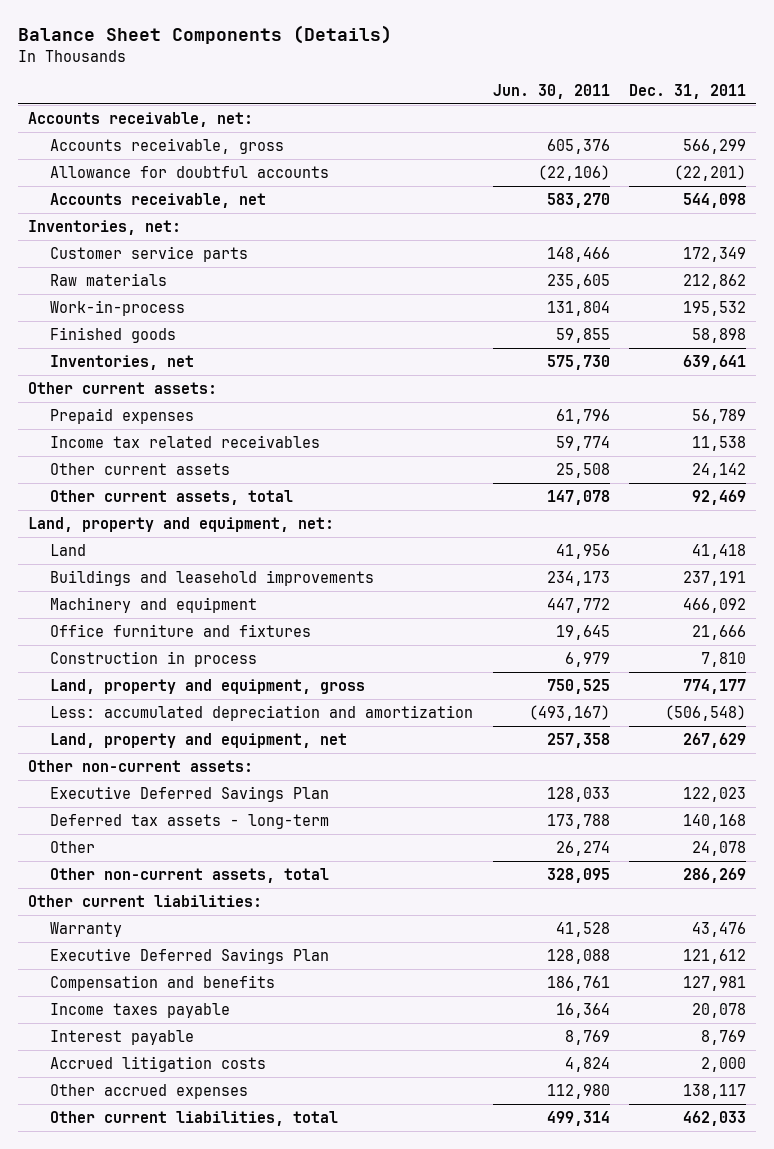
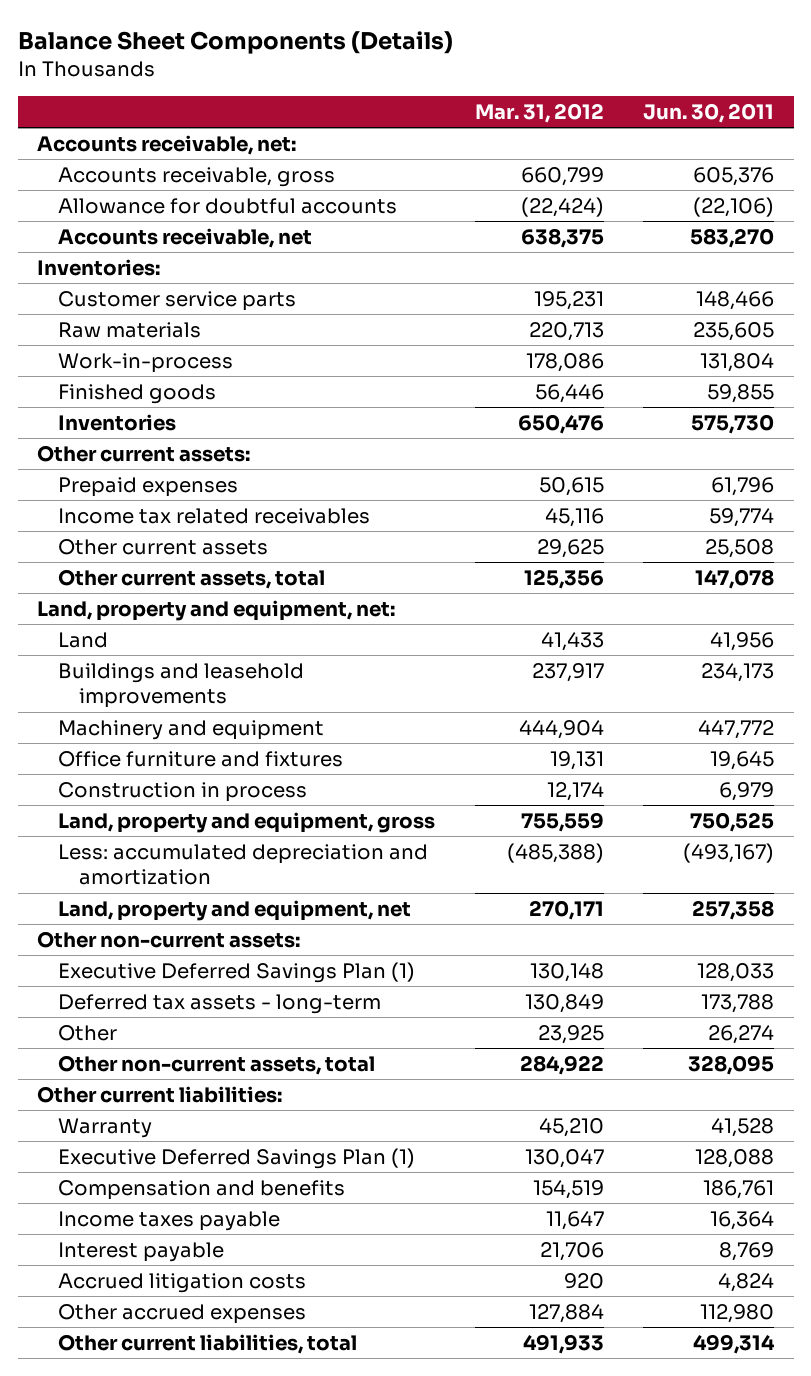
[629,83,747,99] Dec. 31, 2011 -> none
none -> [474,102,604,123] Mar. 31, 2012
[27,219,181,235] Inventories, net: -> [37,258,161,276] Inventories:
[49,354,194,370] Inventories, net -> [58,413,177,431] Inventories
[49,785,329,802] Executive Deferred Savings Plan -> [58,961,416,983] Executive Deferred Savings Plan (1)
[49,947,329,964] Executive Deferred Savings Plan -> [58,1147,416,1169] Executive Deferred Savings Plan (1)

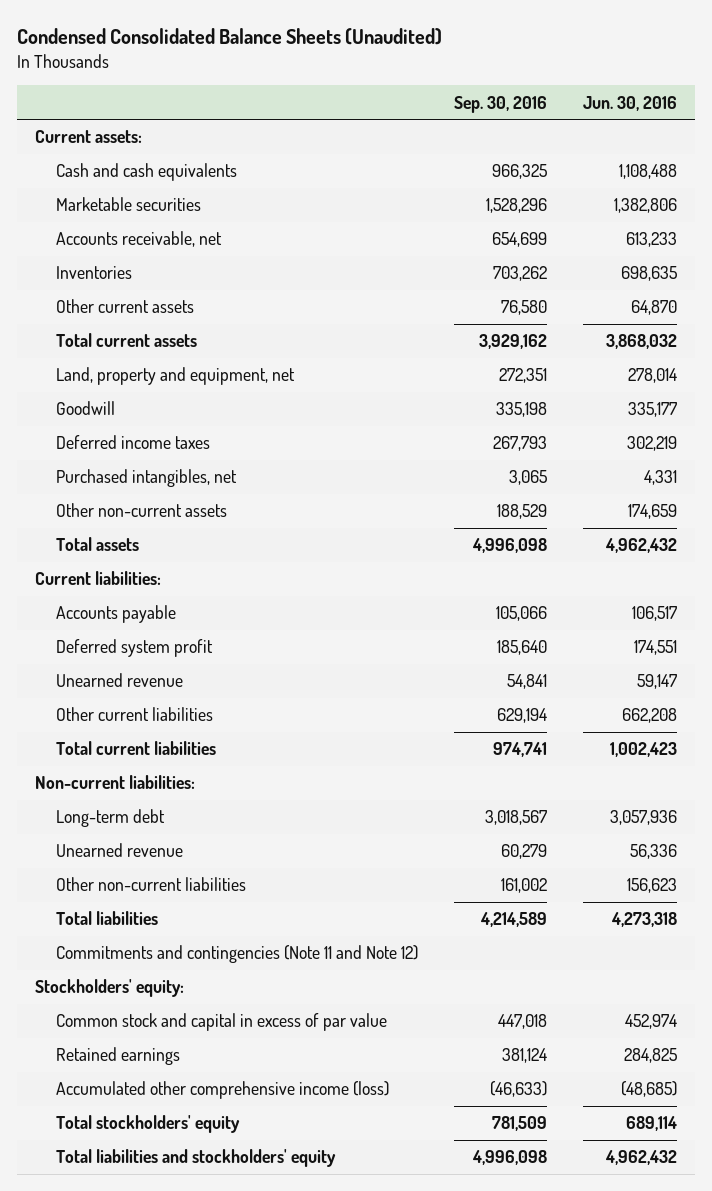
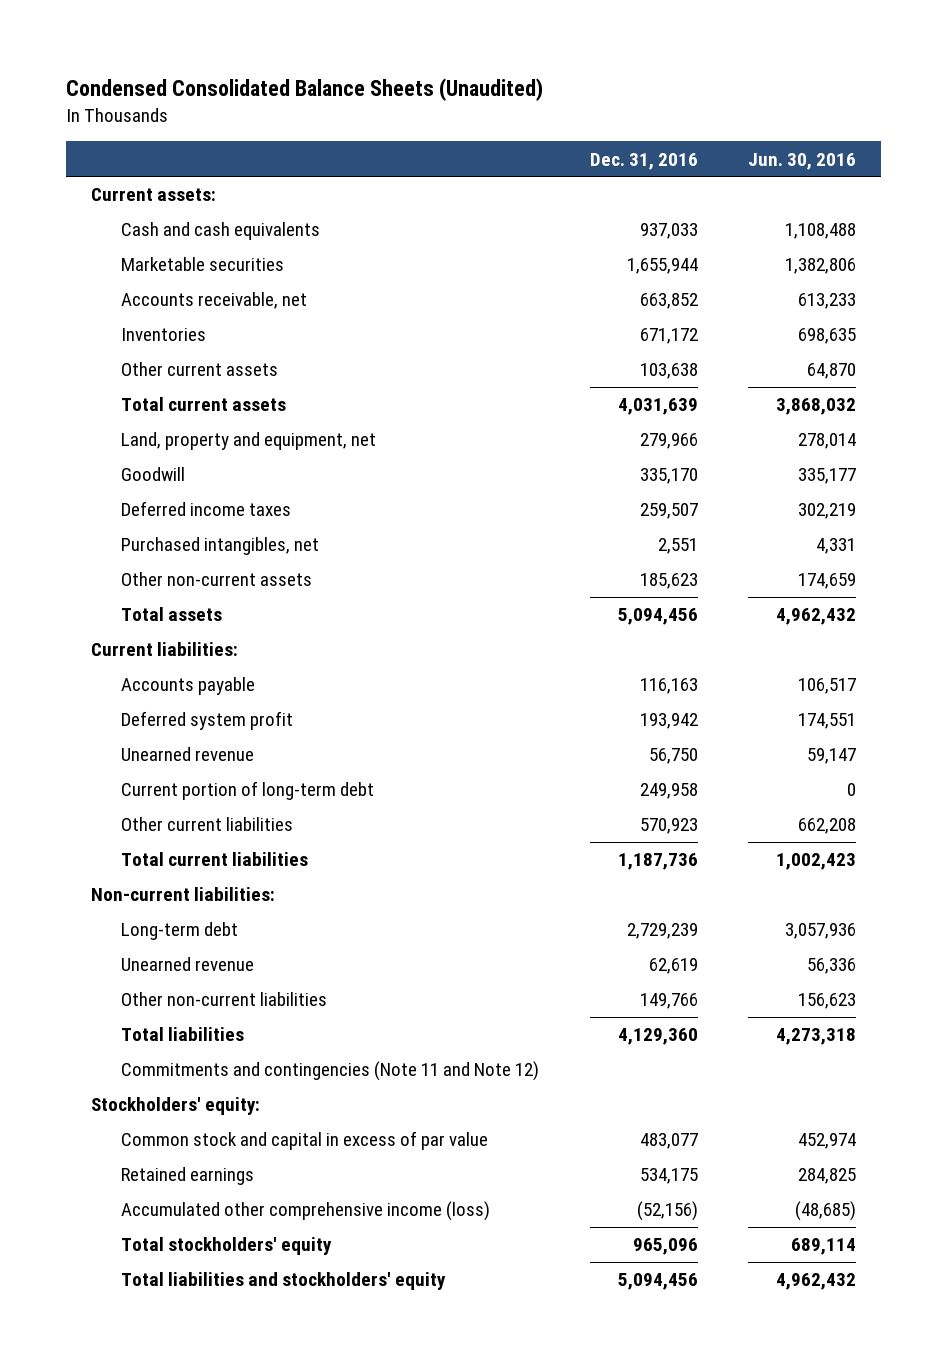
[454,95,548,113] Sep. 30, 2016 -> none
none -> [589,152,698,170] Dec. 31, 2016
none -> [121,781,375,801] Current portion of long-term debt

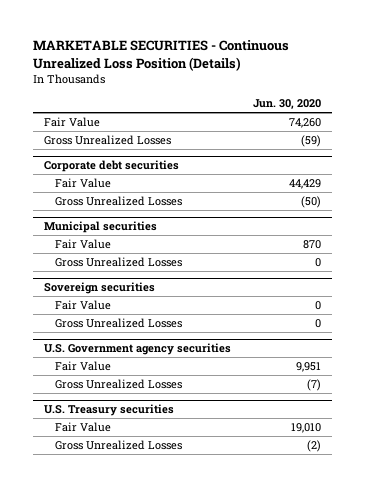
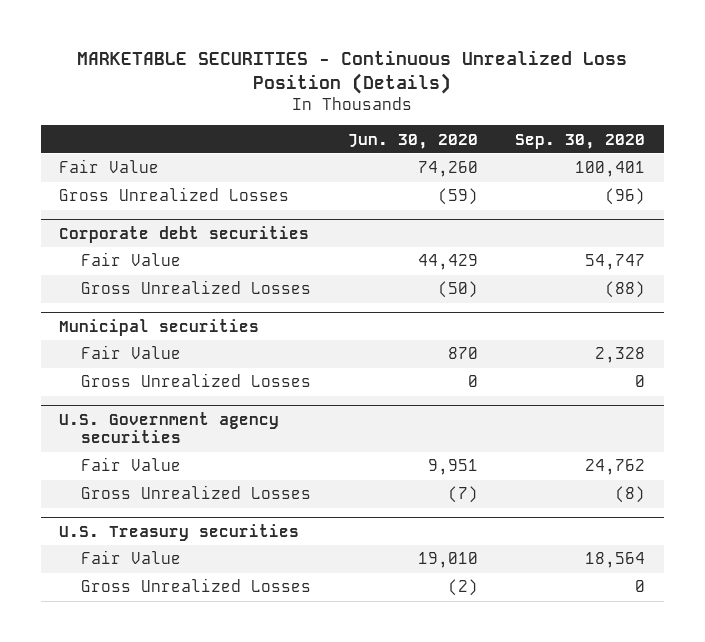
none -> [515,133,646,149] Sep. 30, 2020
[43,282,155,295] Sovereign securities -> none
[54,300,111,311] Fair Value -> none
[54,318,182,329] Gross Unrealized Losses -> none

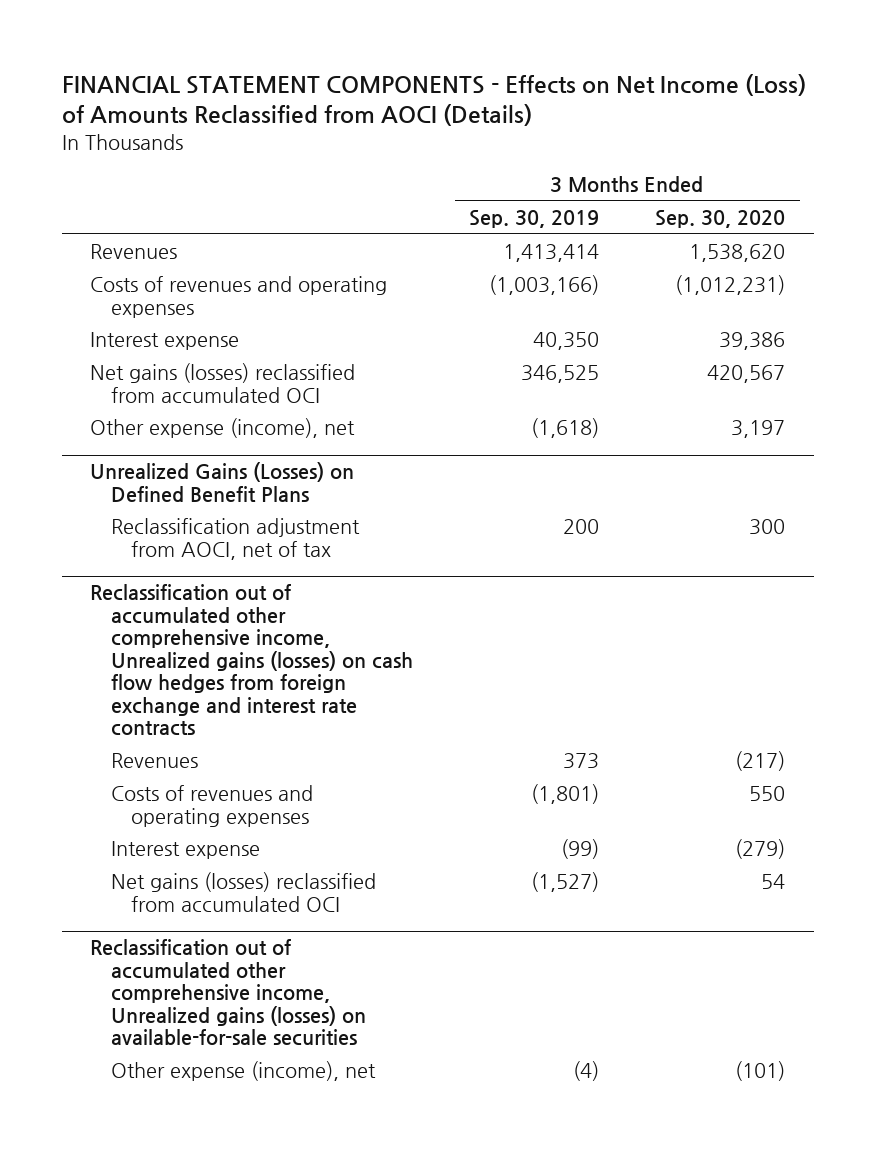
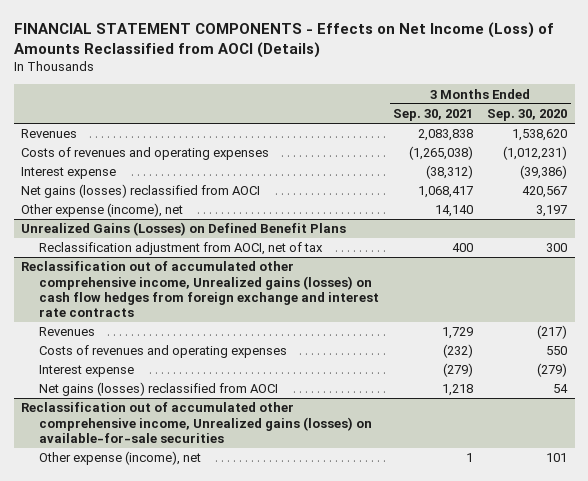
[469,210,600,229] Sep. 30, 2019 -> none
none -> [393,109,474,122] Sep. 30, 2021
[719,332,786,351] 39,386 -> [520,165,568,180] (39,386)
[90,363,356,403] Net gains (losses) reclassified from accumulated OCI -> [21,184,261,199] Net gains (losses) reclassified from AOCI
[110,872,376,912] Net gains (losses) reclassified from accumulated OCI -> [38,382,278,397] Net gains (losses) reclassified from AOCI
[735,1061,786,1082] (101) -> [546,453,568,463] 101

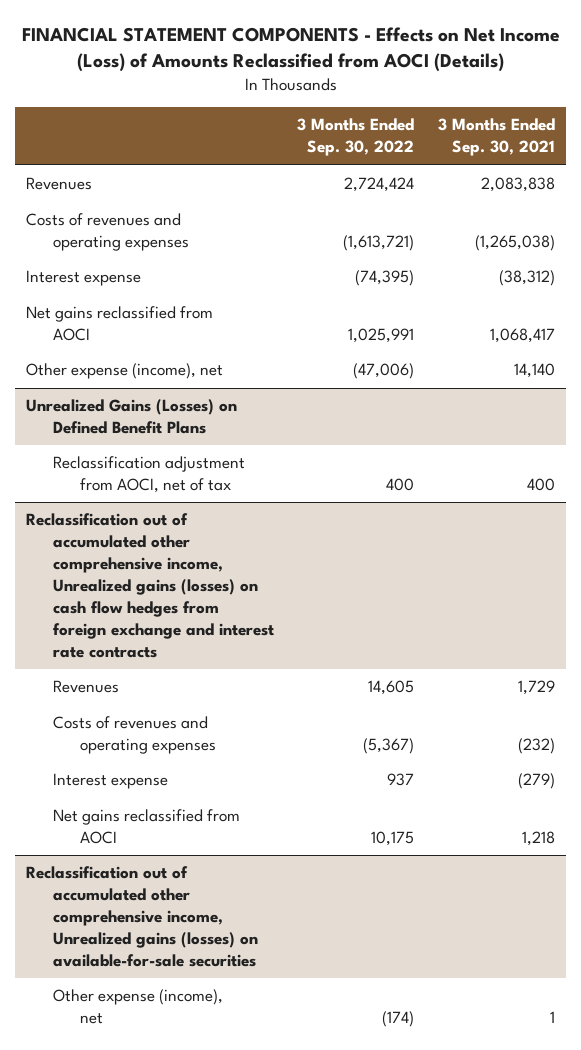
[487,109,568,122] Sep. 30, 2020 -> none
none -> [297,118,415,157] 3 Months Ended Sep. 30, 2022
[21,184,261,199] Net gains (losses) reclassified from AOCI -> [26,306,214,342] Net gains reclassified from AOCI
[38,382,278,397] Net gains (losses) reclassified from AOCI -> [53,809,241,845] Net gains reclassified from AOCI

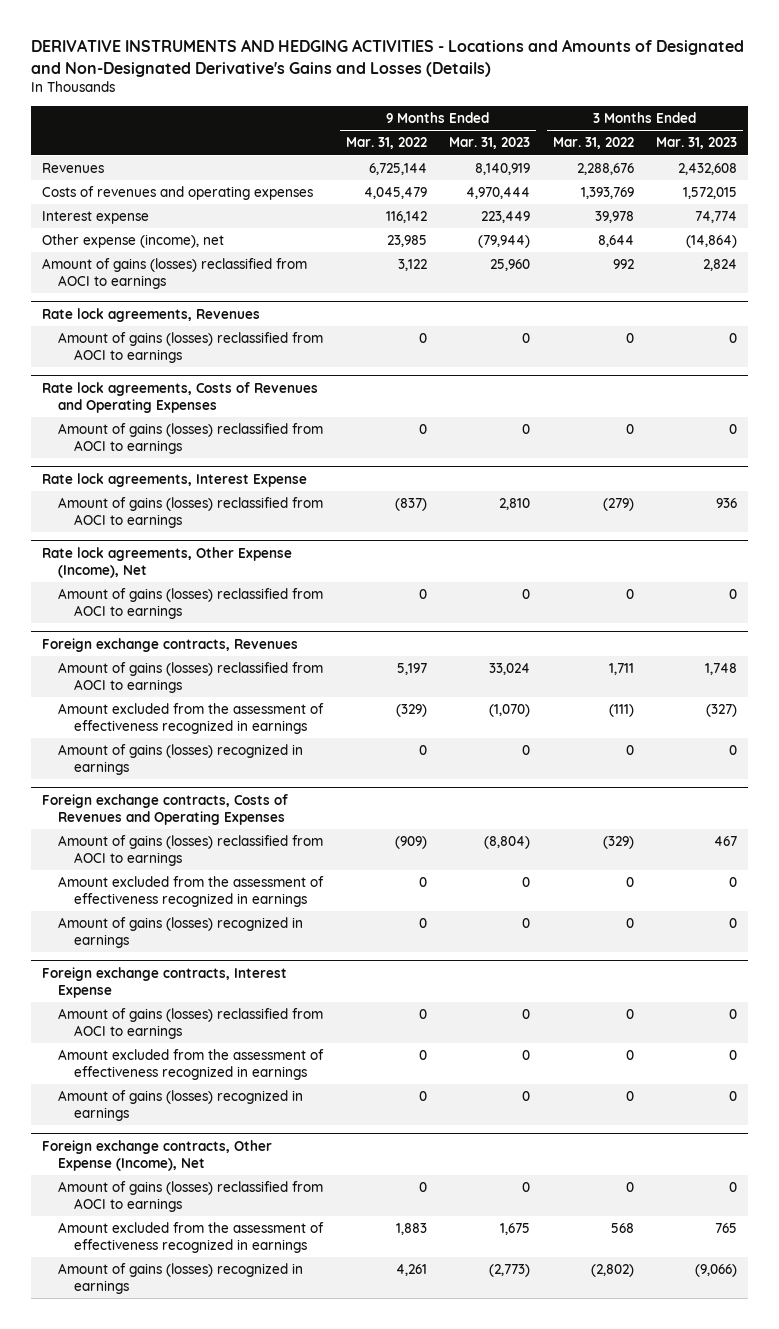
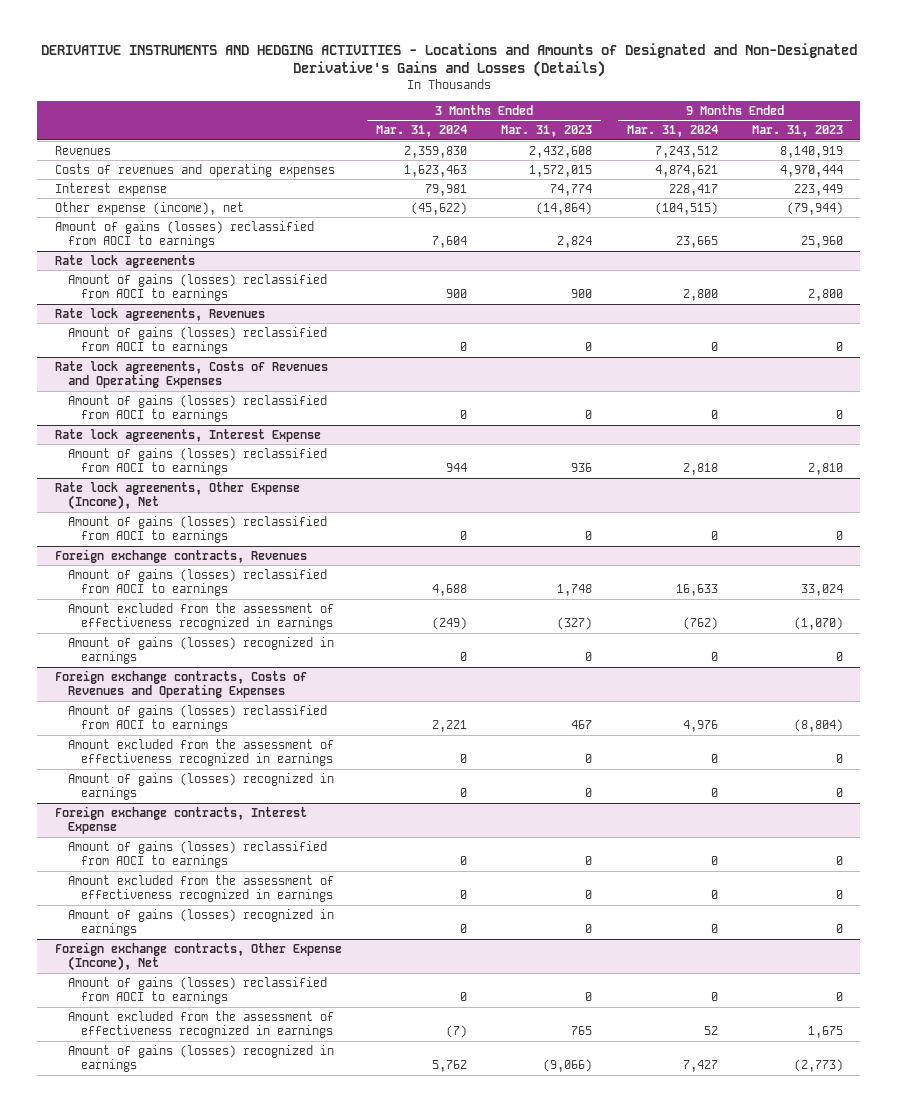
[345,137,427,150] Mar. 31, 2022 -> none
[552,137,634,150] Mar. 31, 2022 -> none
none -> [376,124,468,137] Mar. 31, 2024
none -> [626,124,718,137] Mar. 31, 2024
none -> [54,254,195,268] Rate lock agreements
none -> [67,273,327,302] Amount of gains (losses) reclassified from AOCI to earnings

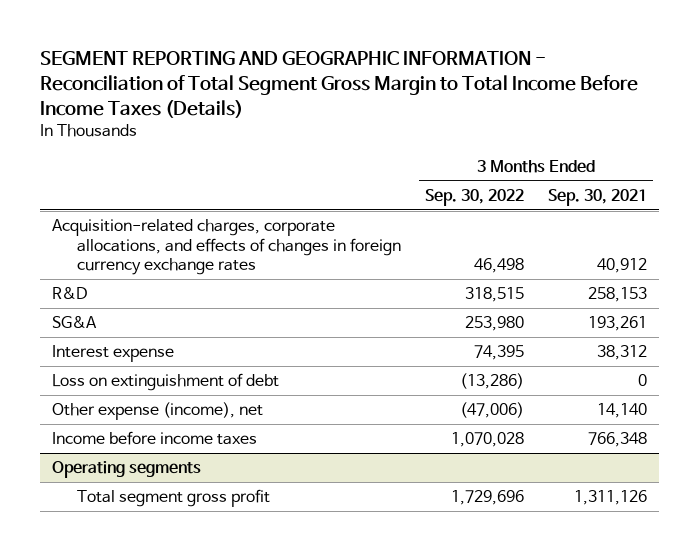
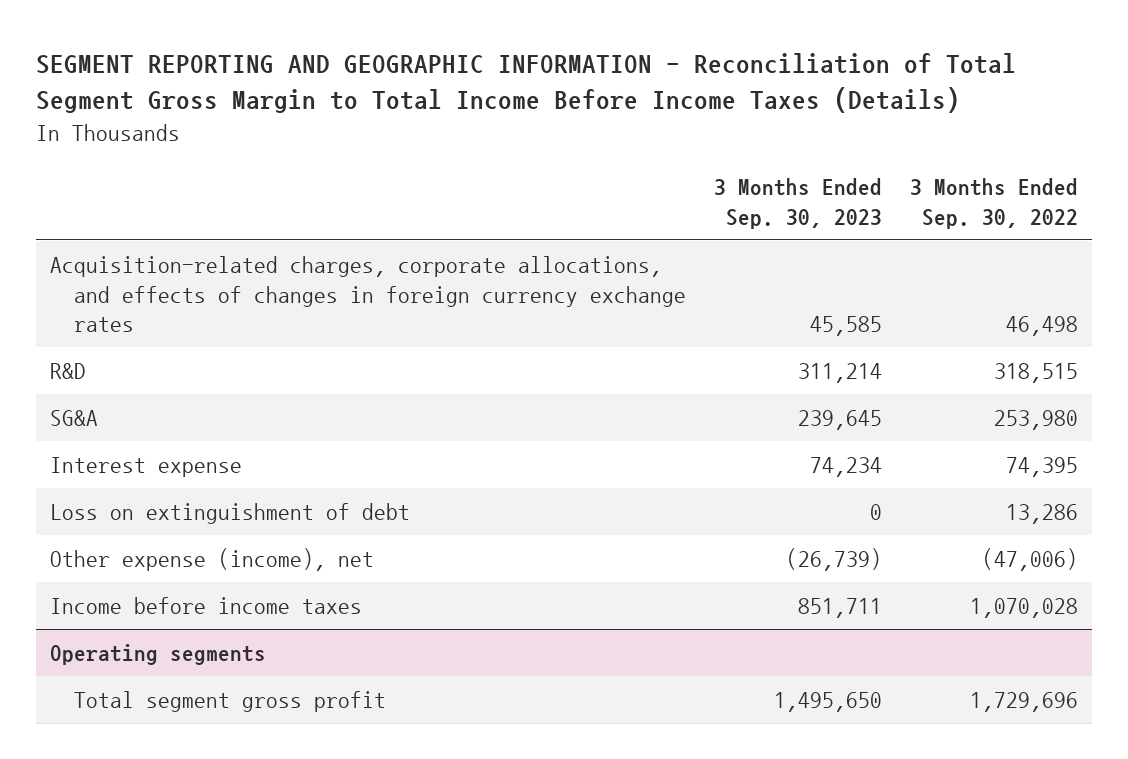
[547,188,647,206] Sep. 30, 2021 -> none
none -> [713,177,882,229] 3 Months Ended Sep. 30, 2023
[460,373,525,390] (13,286) -> [1005,503,1078,524] 13,286

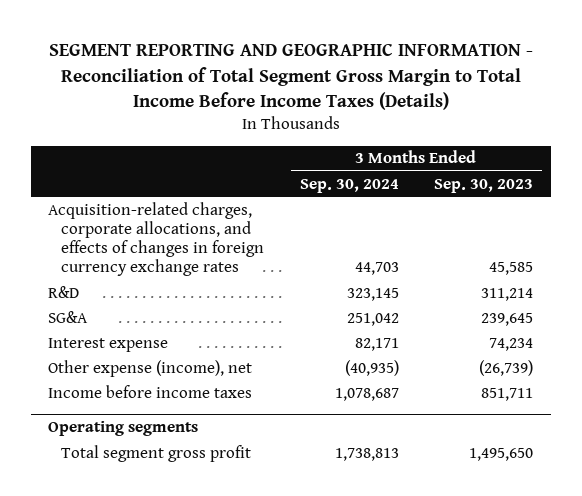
[909,177,1078,229] 3 Months Ended Sep. 30, 2022 -> none
none -> [299,178,399,193] Sep. 30, 2024
[50,502,411,524] Loss on extinguishment of debt -> none

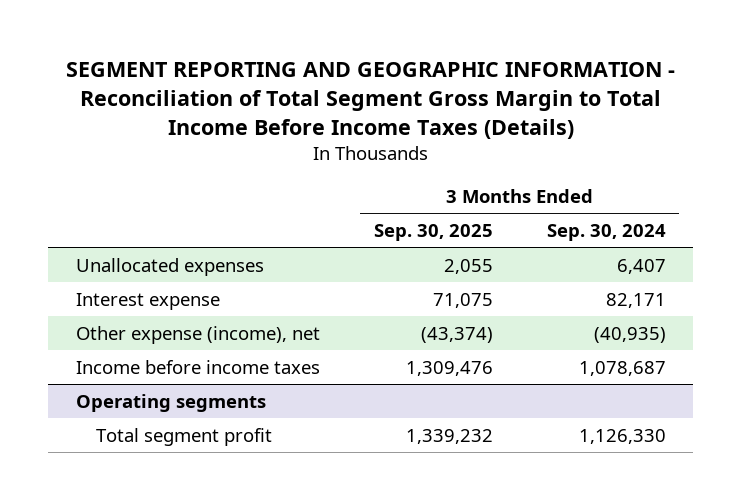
[434,178,534,193] Sep. 30, 2023 -> none
none -> [373,223,493,241] Sep. 30, 2025
[48,201,265,277] Acquisition-related charges, corporate allocations, and effects of changes in foreign currency exchange rates -> none
[48,285,80,298] R&D -> none
[48,310,89,323] SG&A -> none
none -> [75,257,264,276] Unallocated expenses
[61,444,252,462] Total segment gross profit -> [96,427,273,446] Total segment profit
[334,447,399,461] 1,738,813 -> [578,428,666,444] 1,126,330

